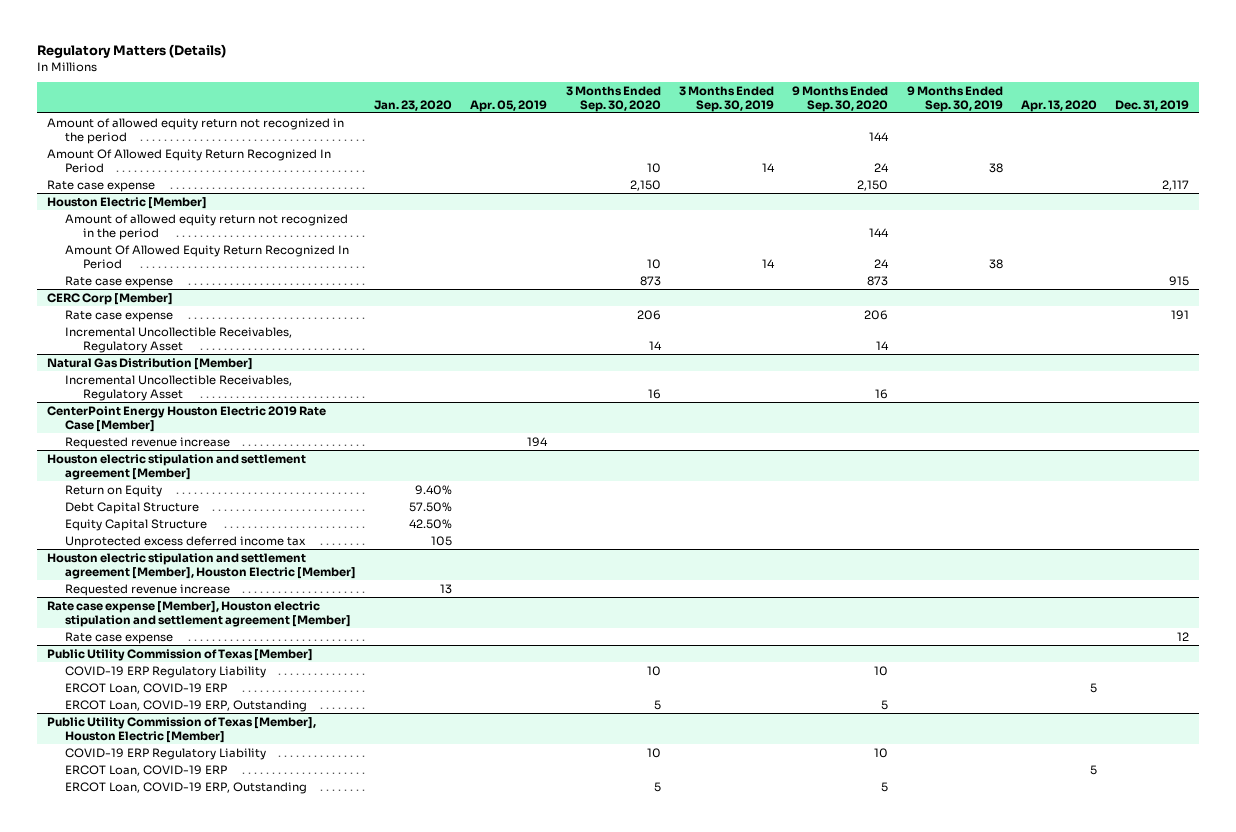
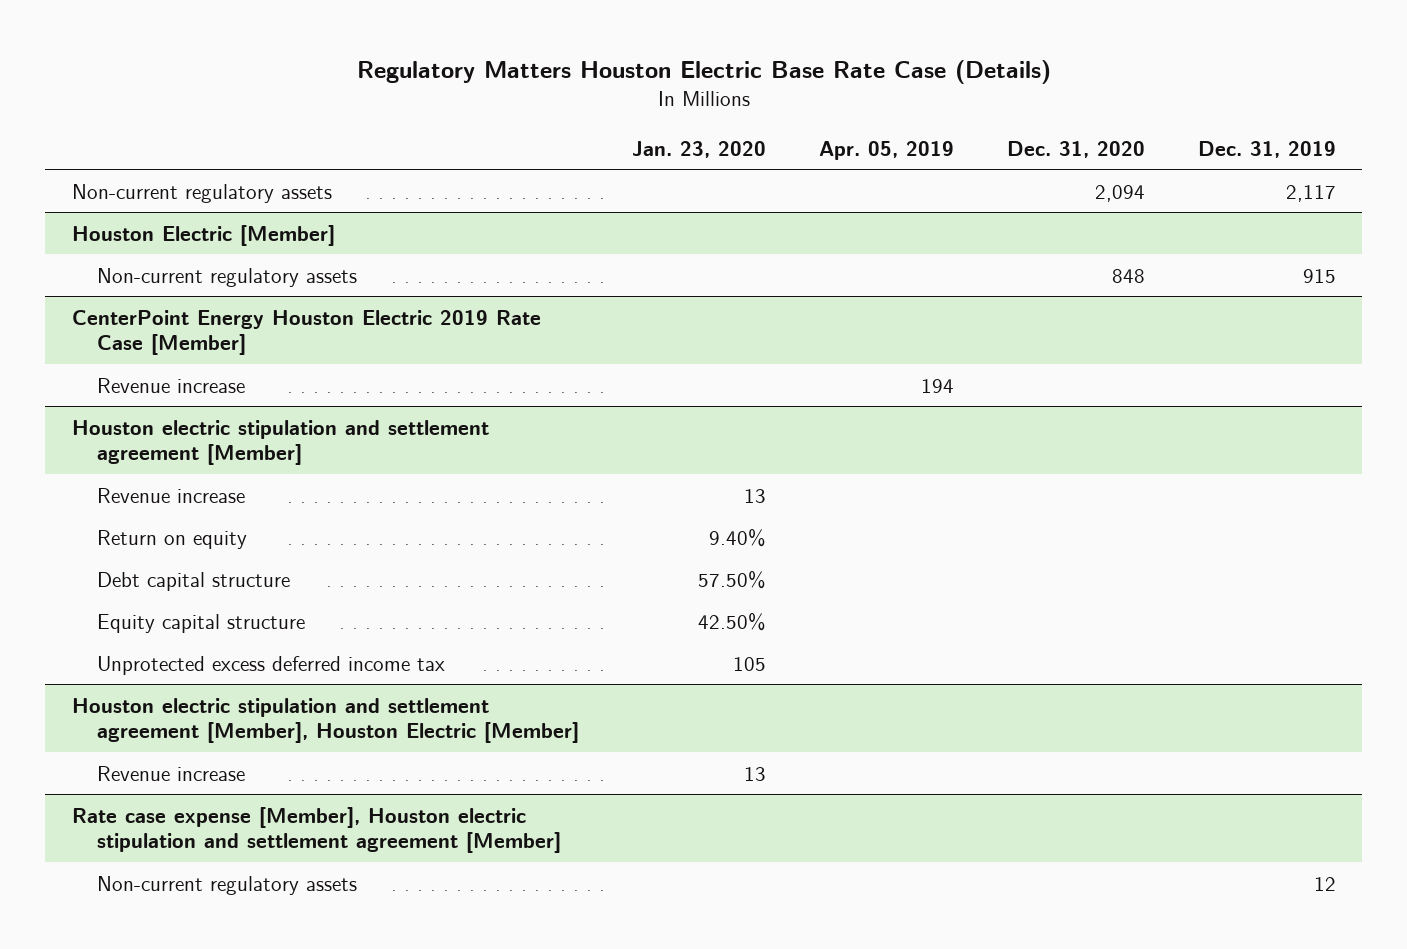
[37,44,227,59] Regulatory Matters (Details) -> [356,59,1051,84] Regulatory Matters Houston Electric Base Rate Case (Details)
[565,85,661,112] 3 Months Ended Sep. 30, 2020 -> none
[679,85,775,112] 3 Months Ended Sep. 30, 2019 -> none
[792,85,889,112] 9 Months Ended Sep. 30, 2020 -> none
[906,85,1003,112] 9 Months Ended Sep. 30, 2019 -> none
[1021,99,1098,112] Apr. 13, 2020 -> none
none -> [1006,140,1145,158] Dec. 31, 2020
[46,117,344,144] Amount of allowed equity return not recognized in the period -> none
[46,148,331,173] Amount Of Allowed Equity Return Recognized In Period -> none
[46,179,155,192] Rate case expense -> [71,183,332,203] Non-current regulatory assets
[64,213,348,240] Amount of allowed equity return not recognized in the period -> none
[64,244,349,269] Amount Of Allowed Equity Return Recognized In Period -> none
[46,292,173,305] CERC Corp [Member] -> none
[64,309,173,322] Rate case expense -> none
[64,326,292,353] Incremental Uncollectible Receivables, Regulatory Asset -> none
[46,357,253,370] Natural Gas Distribution [Member] -> none
[64,374,292,401] Incremental Uncollectible Receivables, Regulatory Asset -> none
[64,275,173,288] Rate case expense -> [96,267,357,287] Non-current regulatory assets
[64,436,230,449] Requested revenue increase -> [96,377,245,393] Revenue increase
none -> [96,487,245,503] Revenue increase
[64,484,162,497] Return on Equity -> [96,529,247,549] Return on equity
[64,501,199,514] Debt Capital Structure -> [96,571,290,591] Debt capital structure
[64,518,207,531] Equity Capital Structure -> [96,613,305,633] Equity capital structure
[64,583,230,596] Requested revenue increase -> [96,765,245,781] Revenue increase
[46,648,313,661] Public Utility Commission of Texas [Member] -> none
[64,665,266,678] COVID-19 ERP Regulatory Liability -> none
[64,682,227,694] ERCOT Loan, COVID-19 ERP -> none
[64,699,307,712] ERCOT Loan, COVID-19 ERP, Outstanding -> none
[46,716,316,743] Public Utility Commission of Texas [Member], Houston Electric [Member] -> none
[64,747,266,760] COVID-19 ERP Regulatory Liability -> none
[64,764,227,776] ERCOT Loan, COVID-19 ERP -> none
[64,781,307,794] ERCOT Loan, COVID-19 ERP, Outstanding -> none
[64,631,173,644] Rate case expense -> [96,875,357,895] Non-current regulatory assets

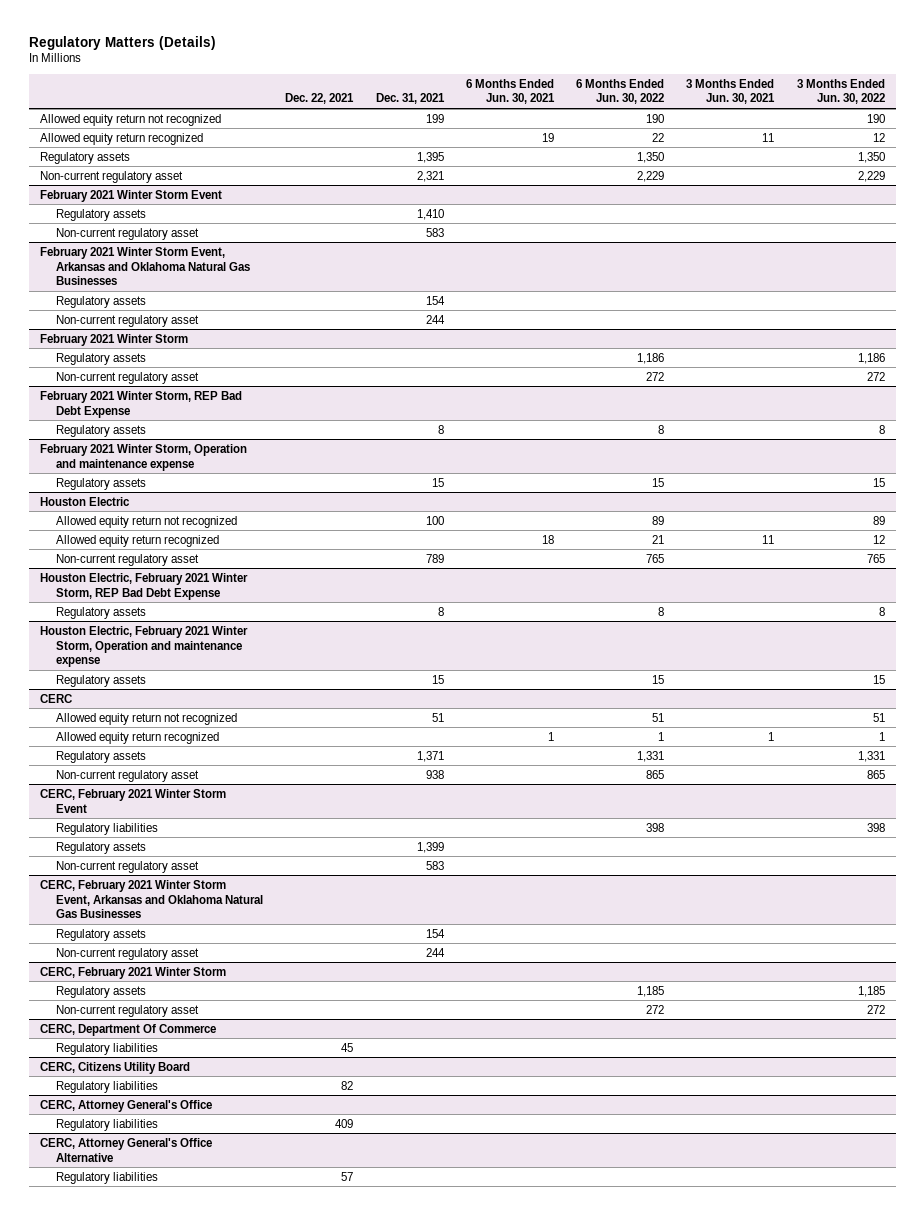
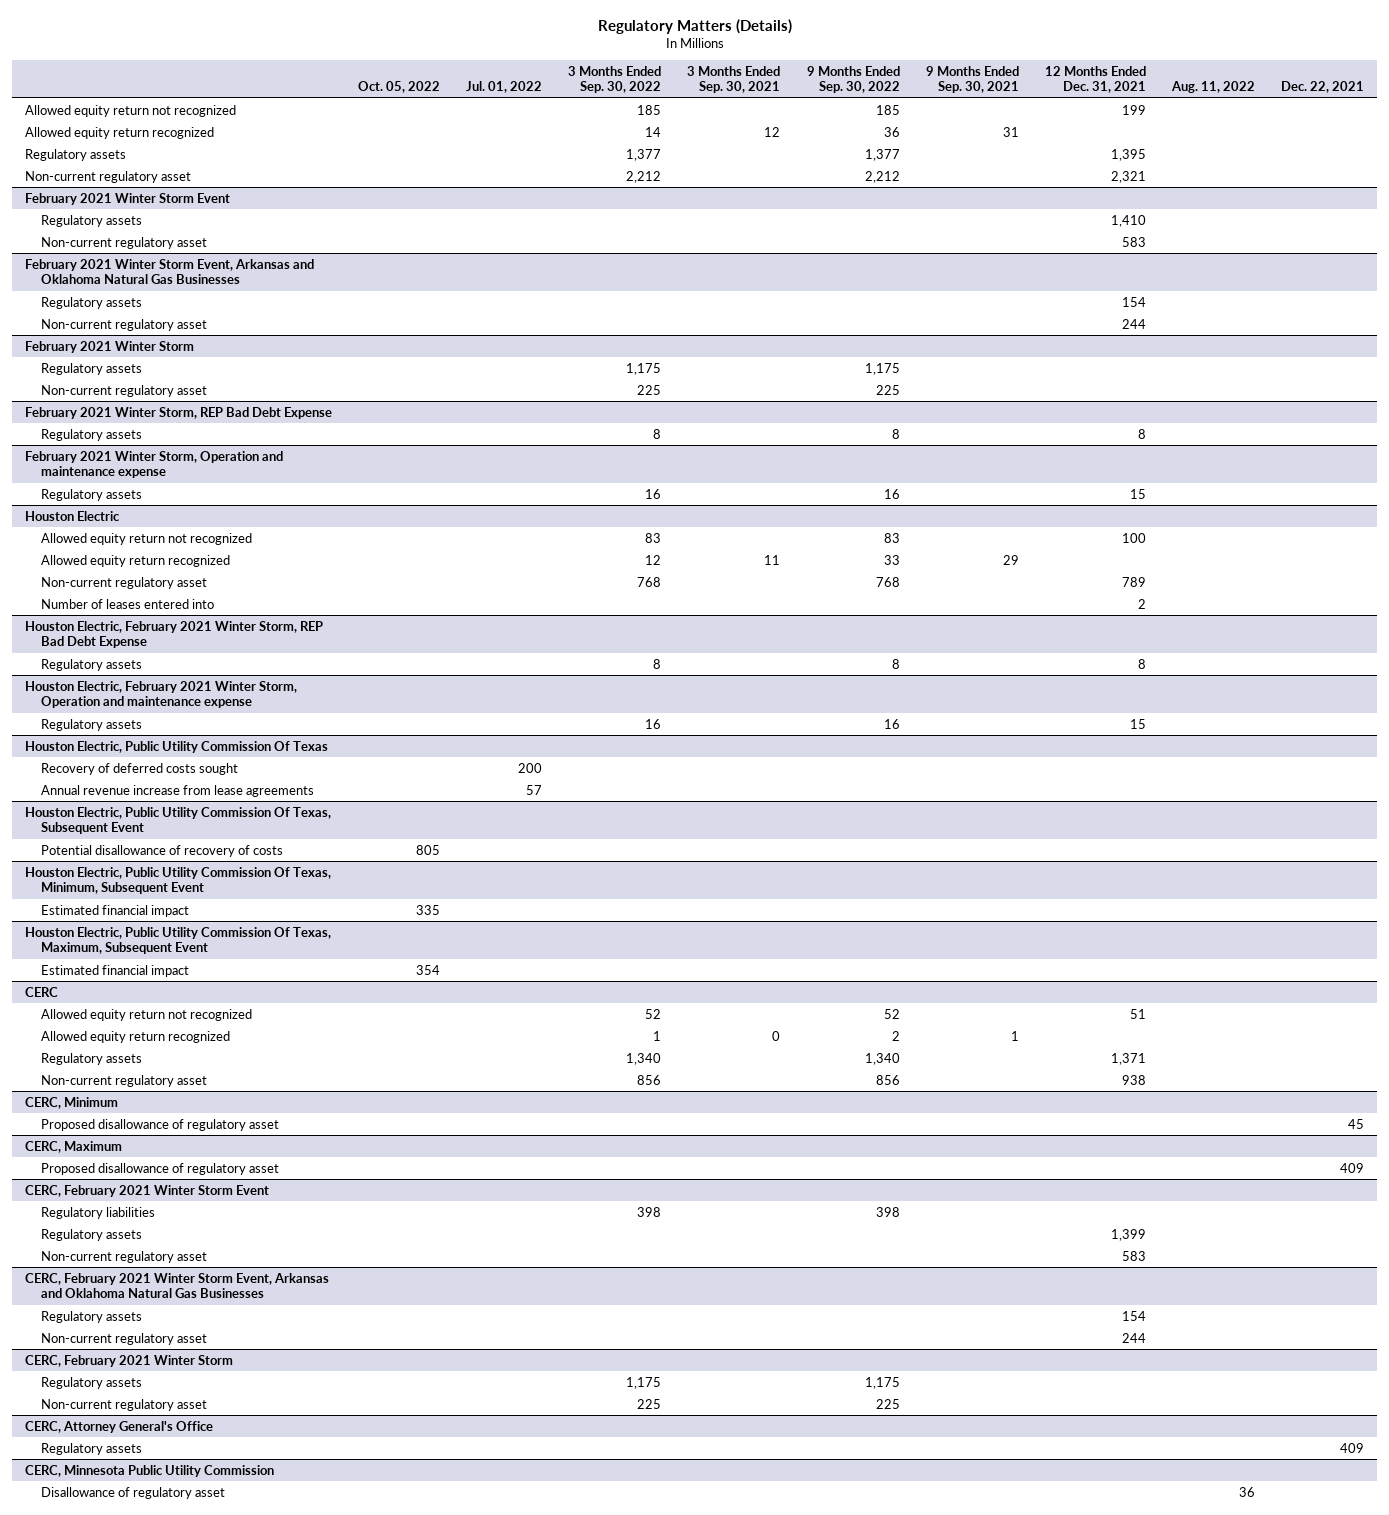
[375,93,445,105] Dec. 31, 2021 -> none
[465,78,555,105] 6 Months Ended Jun. 30, 2021 -> none
[576,78,665,105] 6 Months Ended Jun. 30, 2022 -> none
[686,78,776,105] 3 Months Ended Jun. 30, 2021 -> none
[796,78,885,105] 3 Months Ended Jun. 30, 2022 -> none
none -> [357,81,440,94] Oct. 05, 2022
none -> [466,81,543,94] Jul. 01, 2022
none -> [568,65,662,94] 3 Months Ended Sep. 30, 2022
none -> [687,65,781,94] 3 Months Ended Sep. 30, 2021
none -> [806,65,900,94] 9 Months Ended Sep. 30, 2022
none -> [925,65,1019,94] 9 Months Ended Sep. 30, 2021
none -> [1045,65,1147,94] 12 Months Ended Dec. 31, 2021
none -> [1171,81,1256,94] Aug. 11, 2022
none -> [41,598,215,609] Number of leases entered into
none -> [24,740,328,753] Houston Electric, Public Utility Commission Of Texas
none -> [41,762,239,775] Recovery of deferred costs sought
none -> [41,784,315,797] Annual revenue increase from lease agreements
none -> [24,806,331,835] Houston Electric, Public Utility Commission Of Texas, Subsequent Event
none -> [41,844,284,857] Potential disallowance of recovery of costs
none -> [24,866,331,895] Houston Electric, Public Utility Commission Of Texas, Minimum, Subsequent Event
none -> [41,904,190,917] Estimated financial impact
none -> [24,926,331,955] Houston Electric, Public Utility Commission Of Texas, Maximum, Subsequent Event
none -> [41,964,190,977] Estimated financial impact
none -> [24,1096,118,1109] CERC, Minimum
none -> [41,1118,280,1131] Proposed disallowance of regulatory asset
none -> [24,1140,122,1153] CERC, Maximum
none -> [41,1162,280,1175] Proposed disallowance of regulatory asset
[39,1023,216,1036] CERC, Department Of Commerce -> none
[55,1042,158,1055] Regulatory liabilities -> none
[39,1061,190,1074] CERC, Citizens Utility Board -> none
[55,1080,158,1093] Regulatory liabilities -> none
[55,1118,158,1131] Regulatory liabilities -> none
[39,1137,212,1162] CERC, Attorney General's Office Alternative -> none
[55,1171,158,1184] Regulatory liabilities -> none
none -> [41,1442,143,1455] Regulatory assets
none -> [24,1464,274,1477] CERC, Minnesota Public Utility Commission
none -> [41,1486,226,1499] Disallowance of regulatory asset

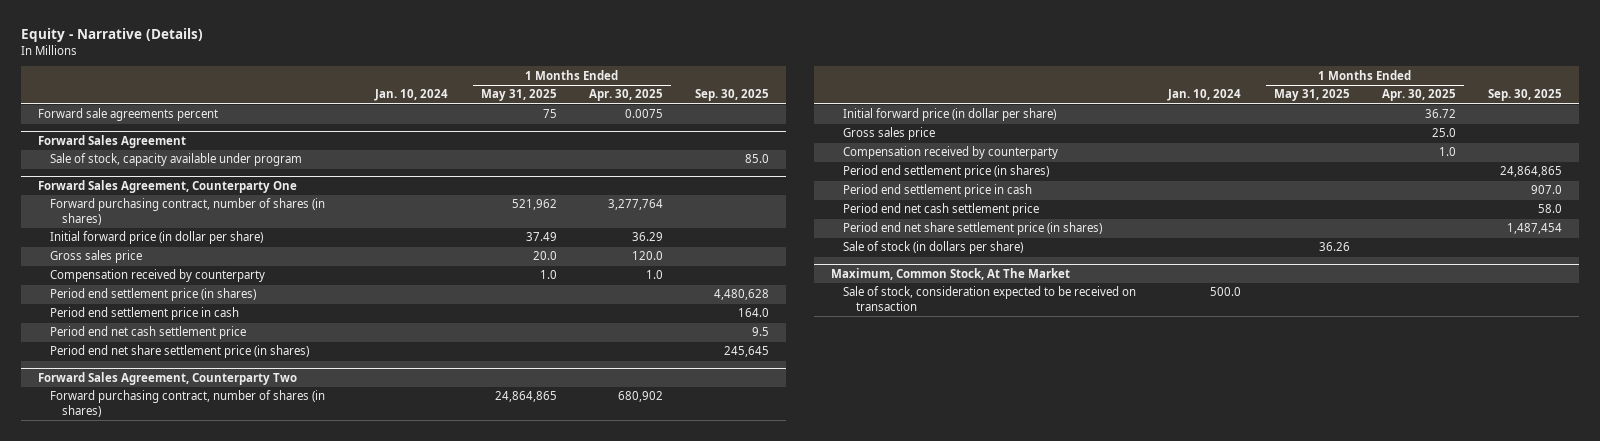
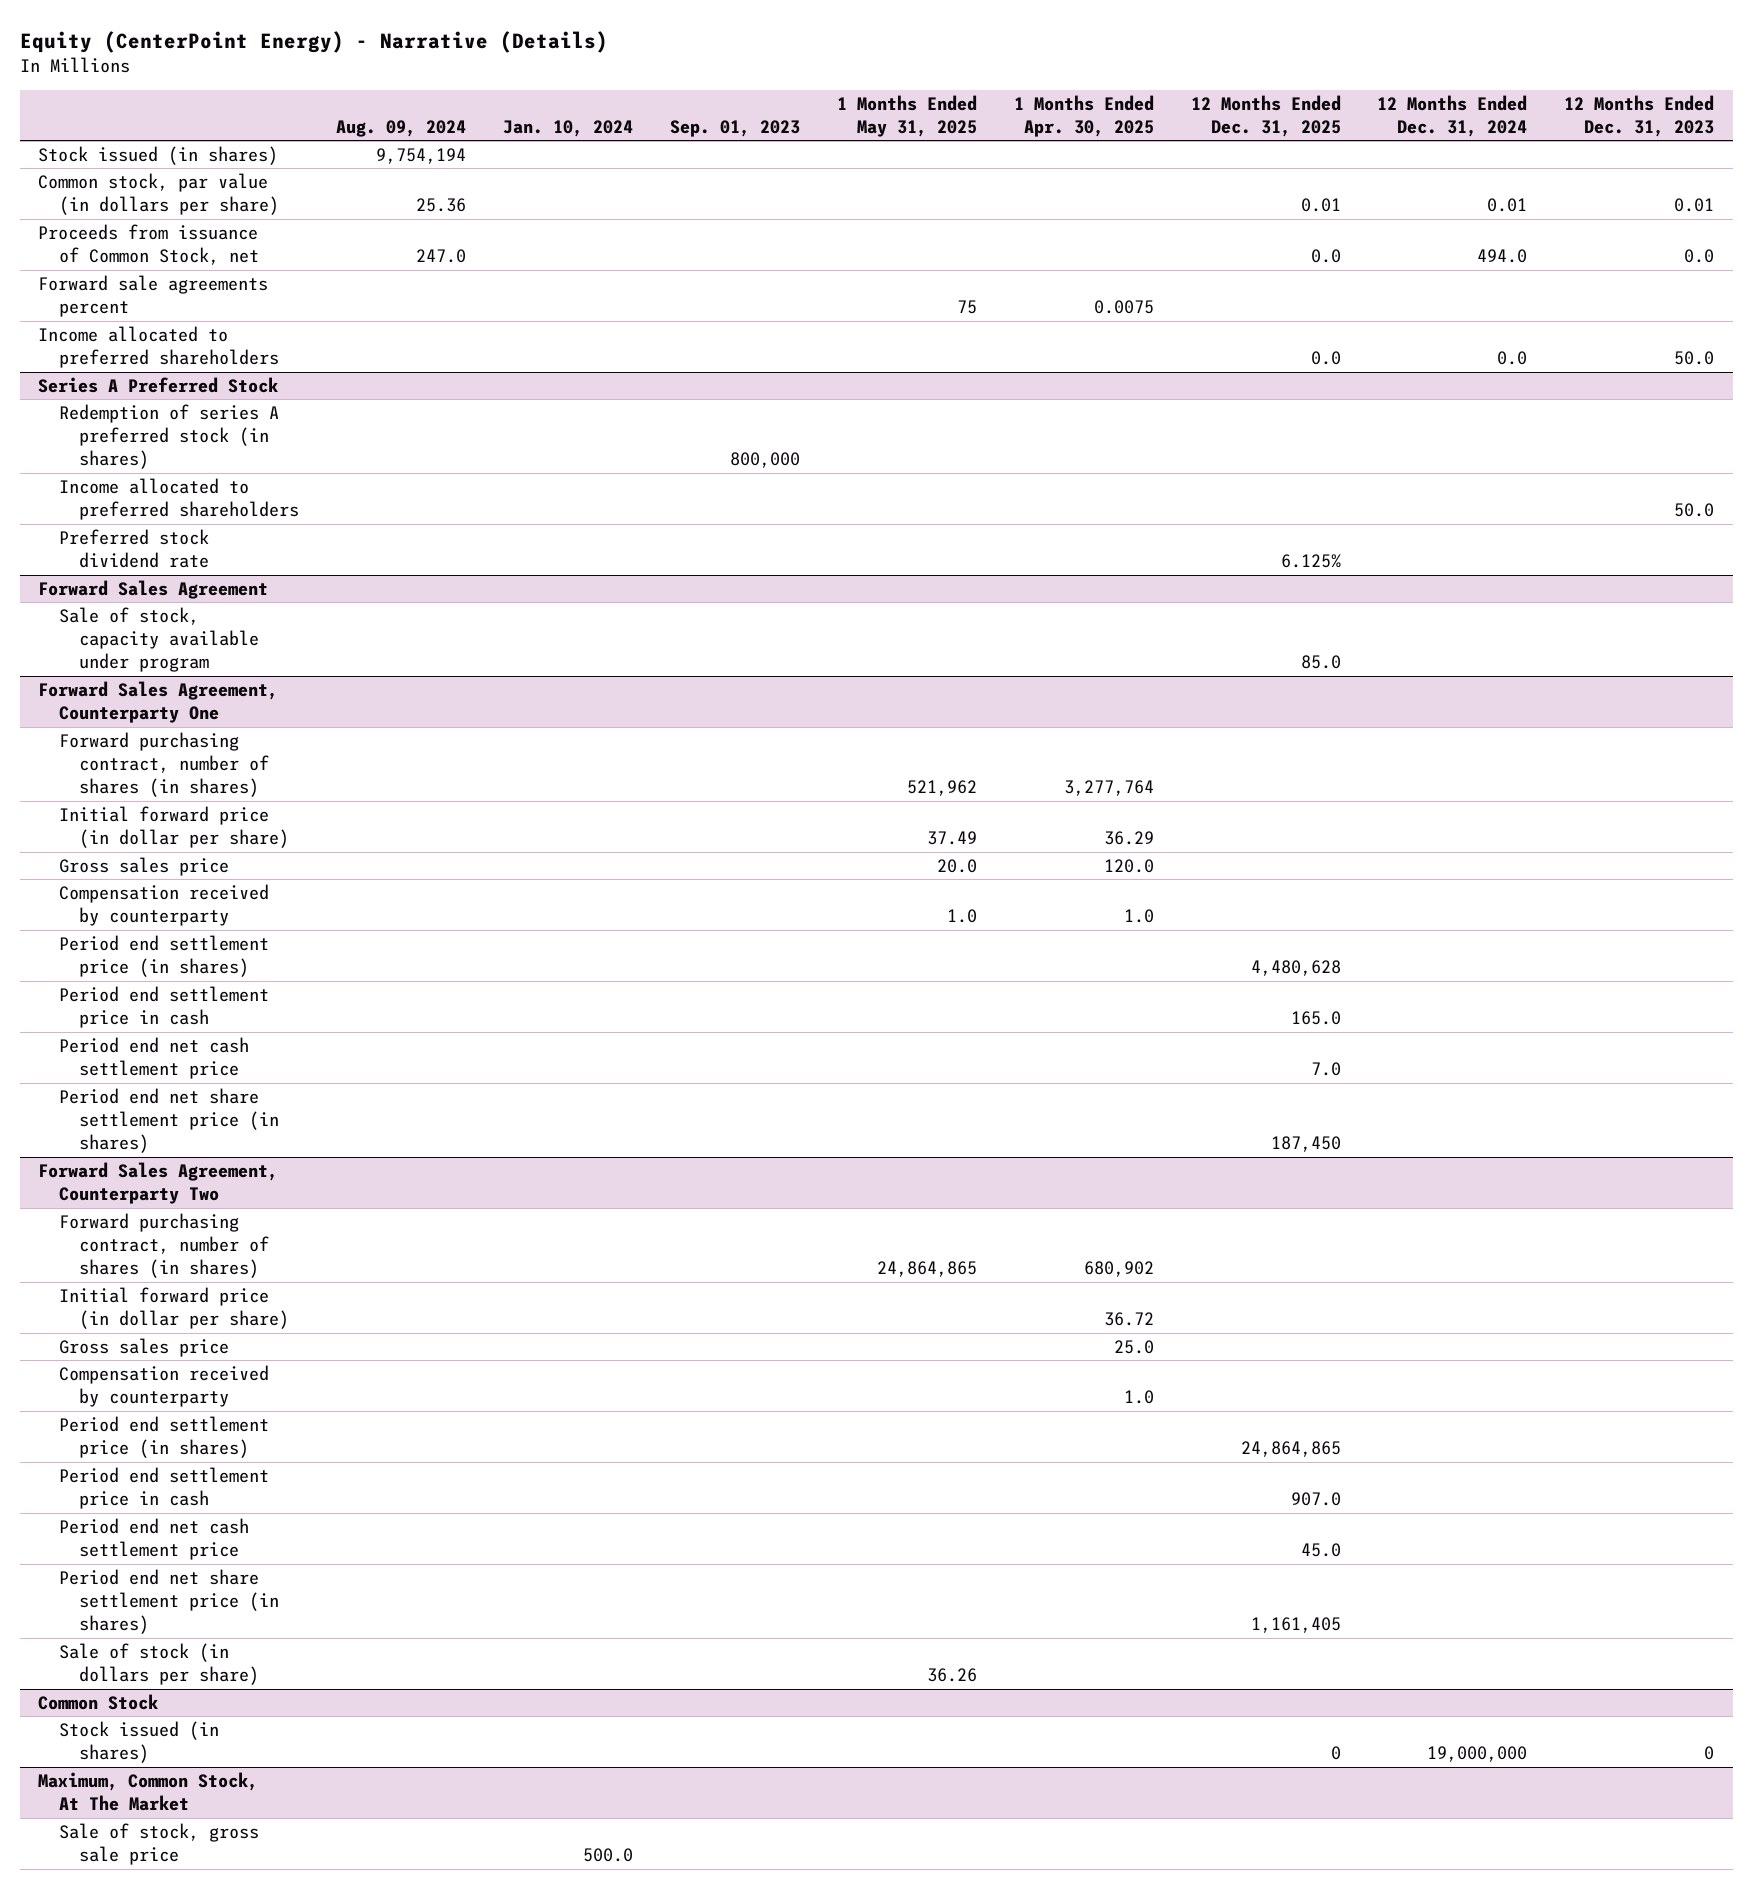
[21,28,204,43] Equity - Narrative (Details) -> [19,30,608,53] Equity (CenterPoint Energy) - Narrative (Details)
[695,89,770,102] Sep. 30, 2025 -> none
none -> [336,119,467,137] Aug. 09, 2024
none -> [670,119,801,137] Sep. 01, 2023
none -> [1190,94,1341,137] 12 Months Ended Dec. 31, 2025
none -> [1377,94,1528,137] 12 Months Ended Dec. 31, 2024
none -> [1564,94,1715,137] 12 Months Ended Dec. 31, 2023
none -> [38,145,279,165] Stock issued (in shares)
none -> [38,172,279,216] Common stock, par value (in dollars per share)
none -> [38,223,259,266] Proceeds from issuance of Common Stock, net
none -> [38,325,279,369] Income allocated to preferred shareholders
none -> [38,376,279,393] Series A Preferred Stock
none -> [58,403,279,470] Redemption of series A preferred stock (in shares)
none -> [58,477,300,521] Income allocated to preferred shareholders
none -> [58,528,210,569] Preferred stock dividend rate
none -> [38,1693,159,1710] Common Stock
none -> [58,1720,219,1764] Stock issued (in shares)
[843,286,1137,312] Sale of stock, consideration expected to be received on transaction -> [58,1822,259,1866] Sale of stock, gross sale price

